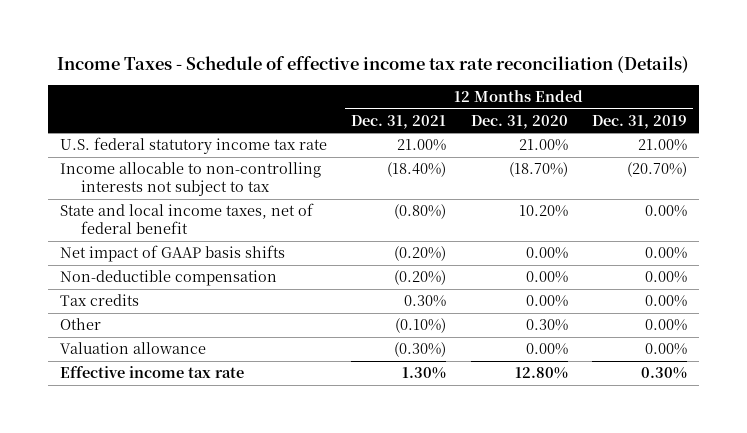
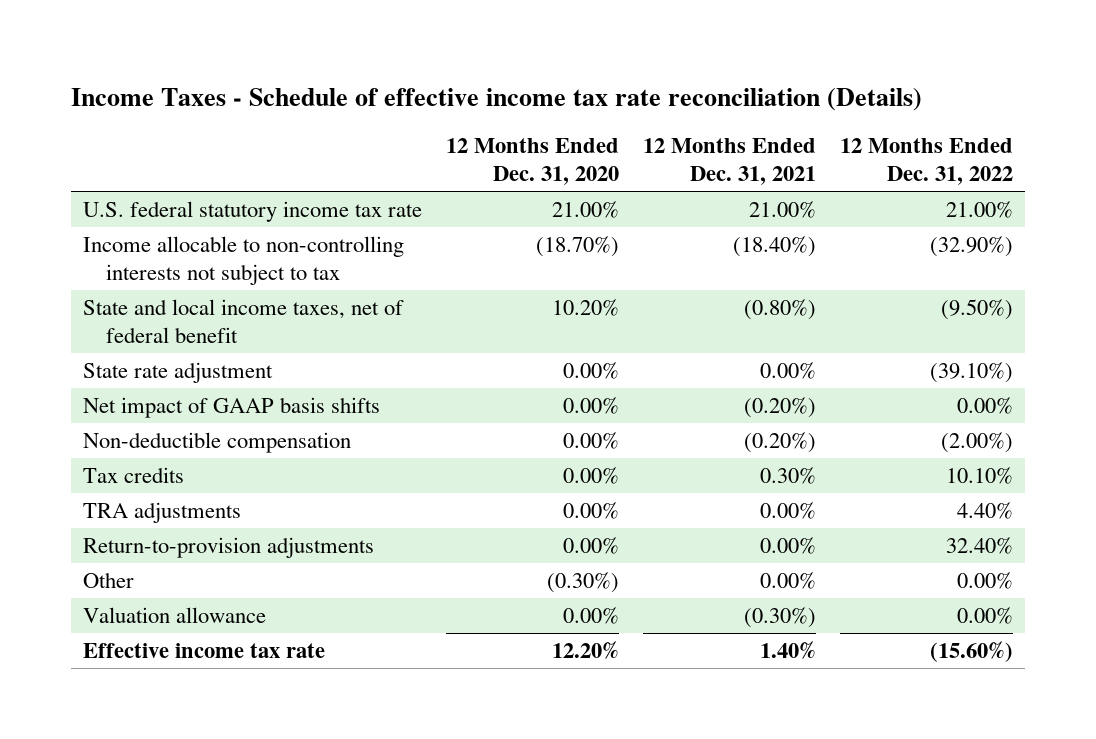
[591,114,687,129] Dec. 31, 2019 -> none
none -> [840,137,1014,186] 12 Months Ended Dec. 31, 2022
none -> [82,361,273,383] State rate adjustment
none -> [82,501,241,523] TRA adjustments
none -> [82,536,374,558] Return-to-provision adjustments
[395,318,447,334] (0.10%) -> [760,571,817,589] 0.00%
[525,319,568,332] 0.30% -> [546,571,619,593] (0.30%)
[402,367,447,380] 1.30% -> [760,640,817,659] 1.40%
[514,367,568,380] 12.80% -> [551,640,619,659] 12.20%

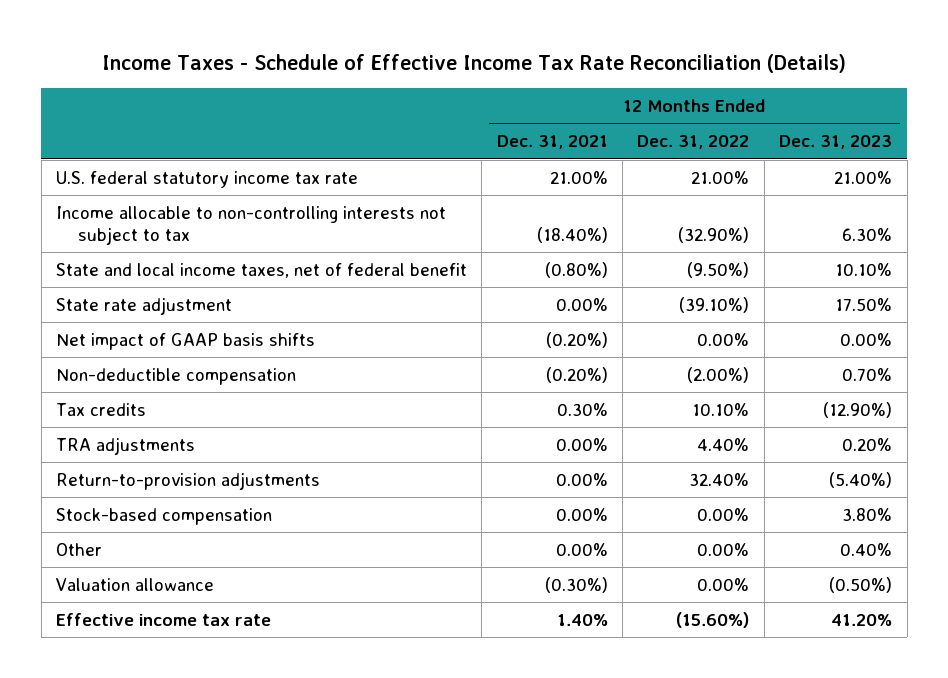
[70,87,922,111] Income Taxes - Schedule of effective income tax rate reconciliation (Details) -> [102,53,847,73] Income Taxes - Schedule of Effective Income Tax Rate Reconciliation (Details)
[445,137,619,186] 12 Months Ended Dec. 31, 2020 -> none
none -> [779,135,893,150] Dec. 31, 2023
none -> [56,507,273,525] Stock-based compensation

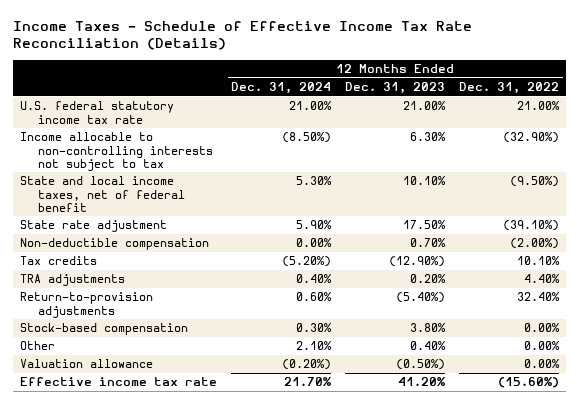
[496,135,608,150] Dec. 31, 2021 -> none
none -> [231,82,332,95] Dec. 31, 2024
[56,332,316,350] Net impact of GAAP basis shifts -> none

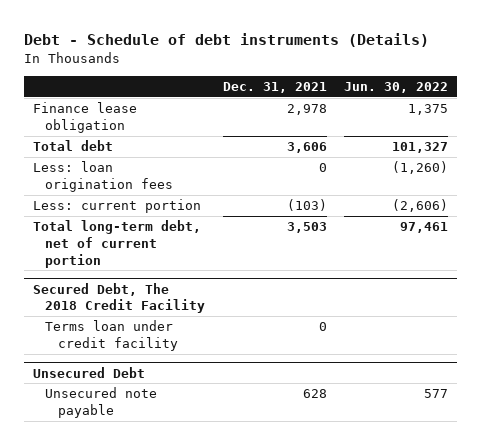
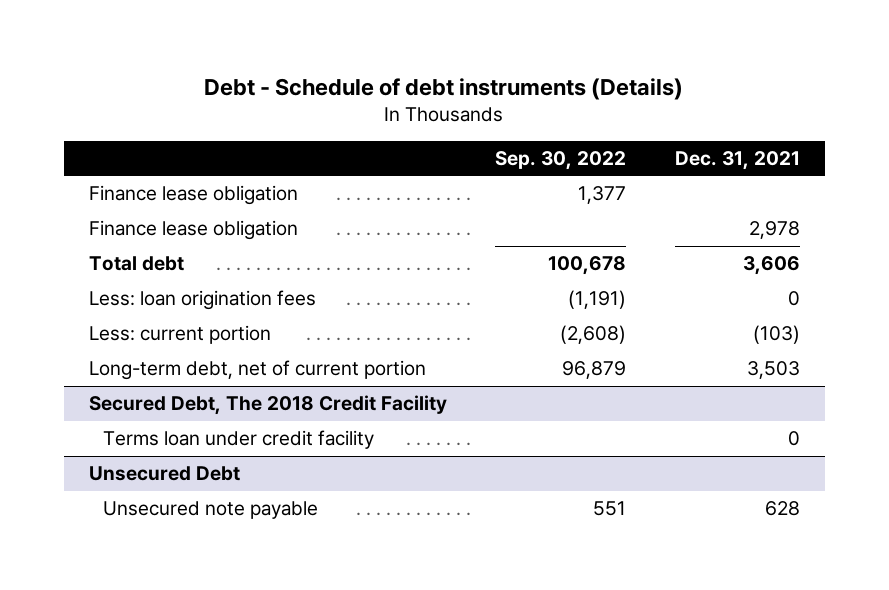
[344,82,449,94] Jun. 30, 2022 -> none
none -> [495,150,627,170] Sep. 30, 2022
none -> [88,185,298,206] Finance lease obligation
[33,220,202,268] Total long-term debt, net of current portion -> [88,360,426,381] Long-term debt, net of current portion

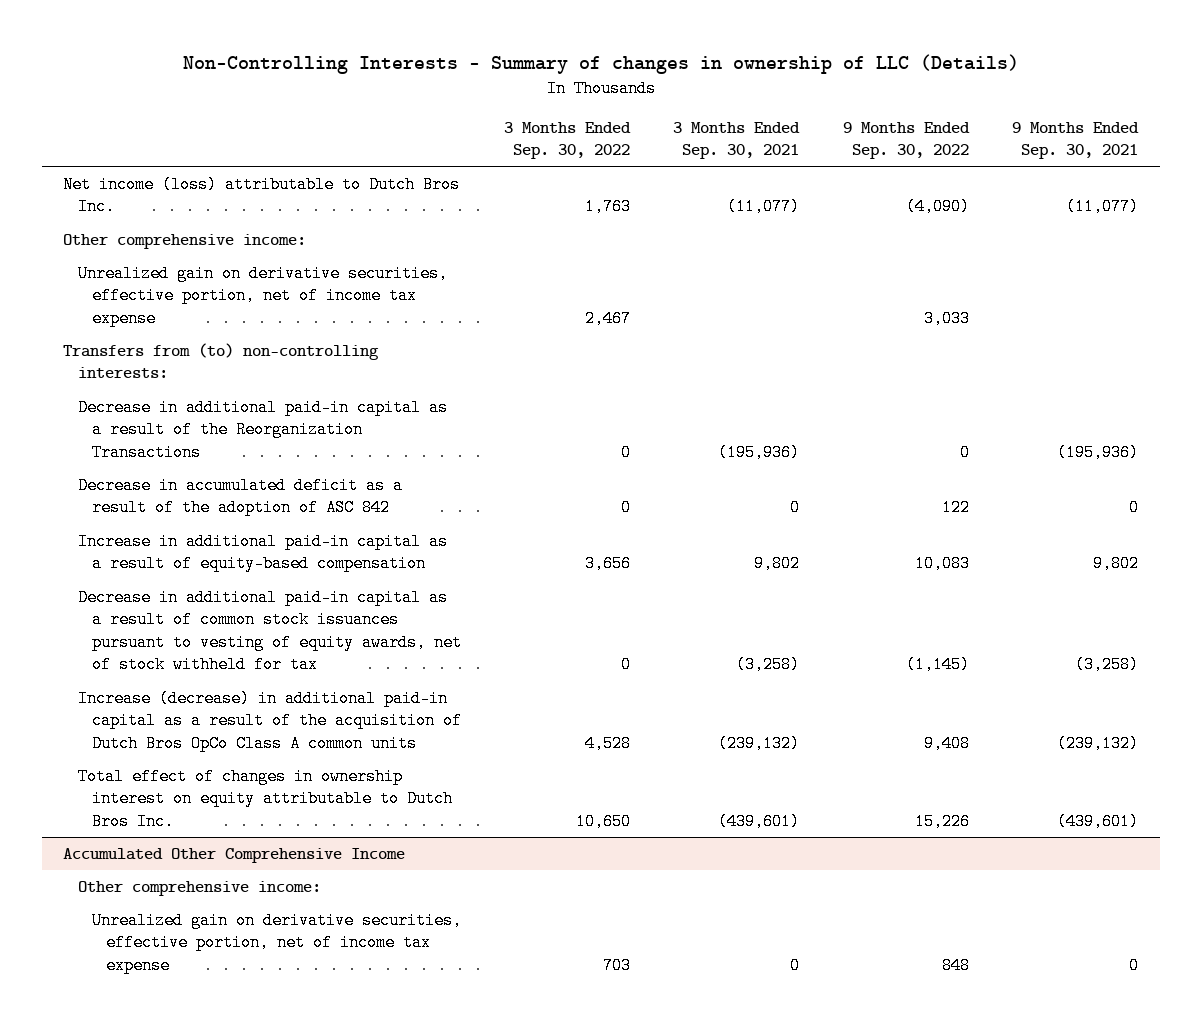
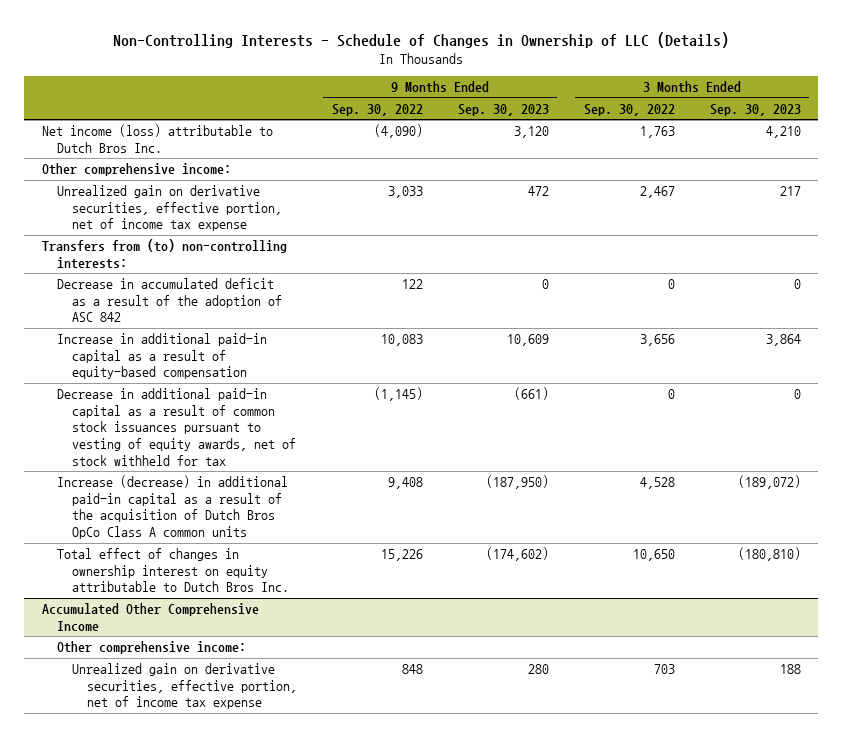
[182,54,1019,75] Non-Controlling Interests - Summary of changes in ownership of LLC (Details) -> [113,31,730,48] Non-Controlling Interests - Schedule of Changes in Ownership of LLC (Details)
[673,121,801,160] 3 Months Ended Sep. 30, 2021 -> none
[1011,121,1139,160] 9 Months Ended Sep. 30, 2021 -> none
none -> [457,103,549,116] Sep. 30, 2023
none -> [709,103,801,116] Sep. 30, 2023
[77,398,448,461] Decrease in additional paid-in capital as a result of the Reorganization Transactions -> none

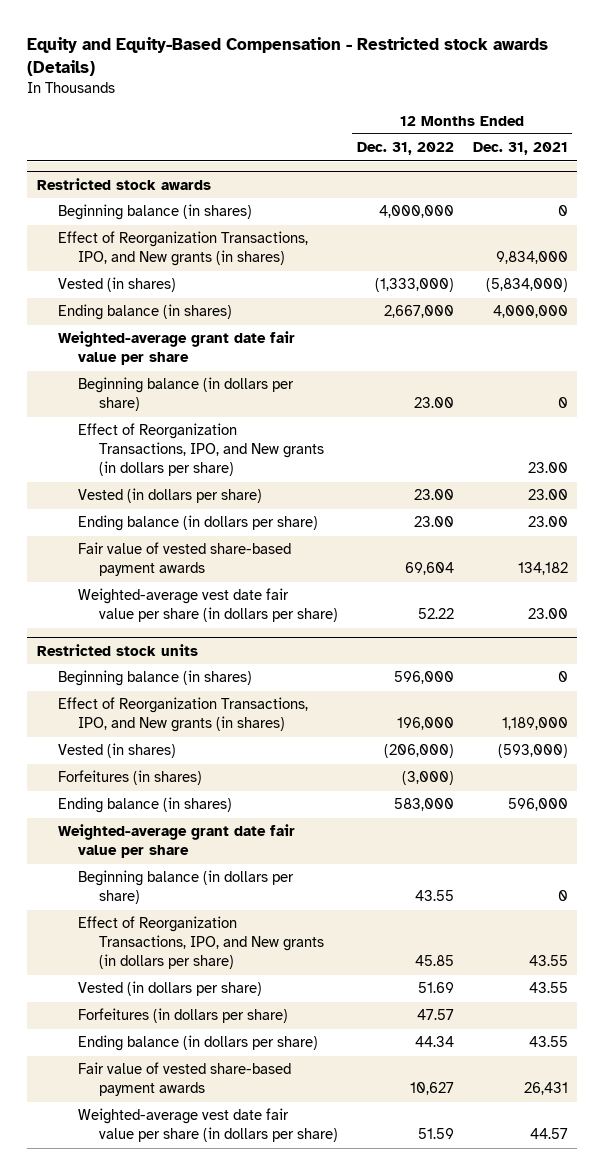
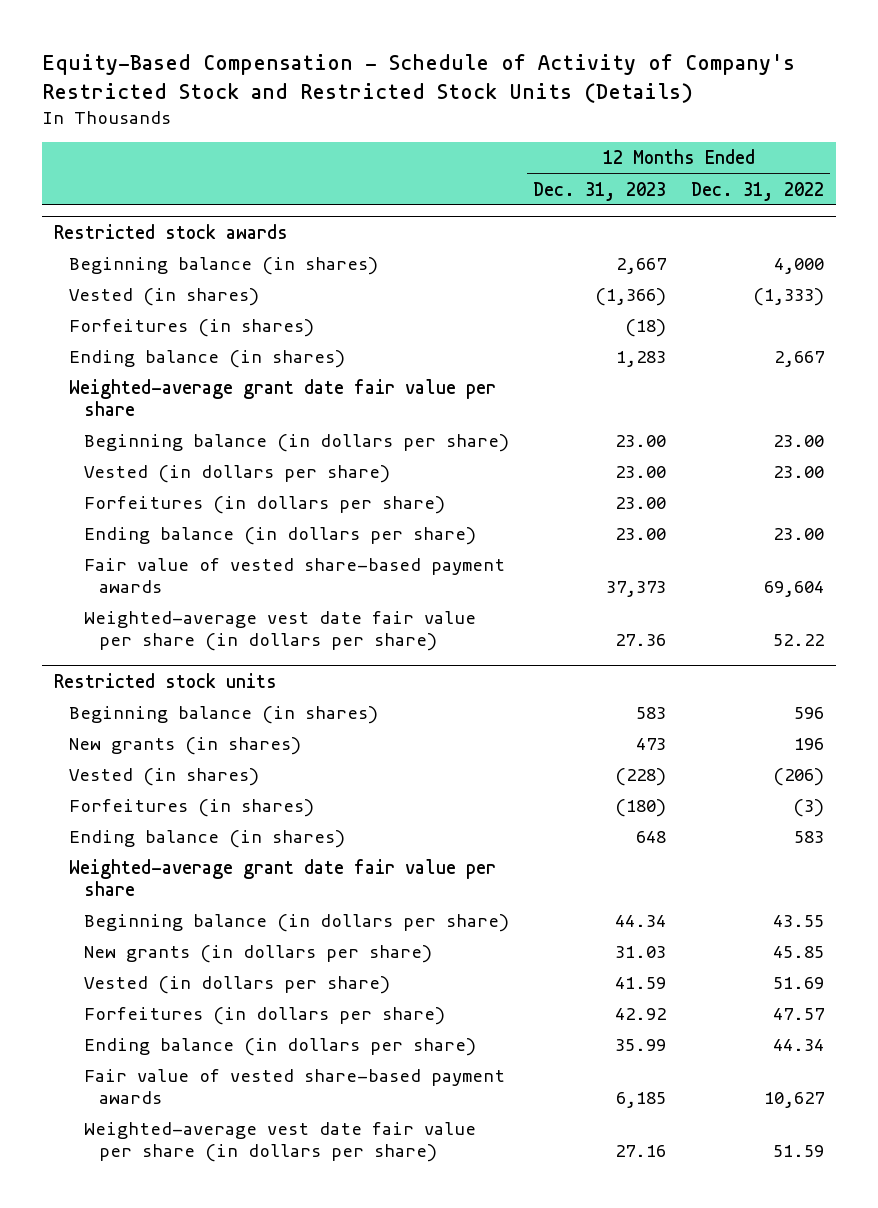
[27,37,549,76] Equity and Equity-Based Compensation - Restricted stock awards (Details) -> [41,54,795,103] Equity-Based Compensation - Schedule of Activity of Company's Restricted Stock and Restricted Stock Units (Details)
[472,142,568,156] Dec. 31, 2021 -> none
none -> [533,181,667,201] Dec. 31, 2023
[57,231,308,267] Effect of Reorganization Transactions, IPO, and New grants (in shares) -> none
[378,205,454,219] 4,000,000 -> [773,257,824,274] 4,000
[374,278,454,293] (1,333,000) -> [752,287,824,306] (1,333)
none -> [68,318,314,337] Forfeitures (in shares)
[383,305,454,319] 2,667,000 -> [773,350,824,367] 2,667
[78,423,325,477] Effect of Reorganization Transactions, IPO, and New grants (in dollars per share) -> none
none -> [84,495,446,514] Forfeitures (in dollars per share)
[393,671,454,685] 596,000 -> [793,706,824,719] 596
[57,697,308,733] Effect of Reorganization Transactions, IPO, and New grants (in shares) -> [68,736,301,755] New grants (in shares)
[396,717,454,731] 196,000 -> [793,737,824,750] 196
[383,744,454,759] (206,000) -> [772,767,824,786] (206)
[401,771,454,786] (3,000) -> [792,798,824,817] (3)
[393,798,454,812] 583,000 -> [793,830,824,843] 583
[78,916,325,970] Effect of Reorganization Transactions, IPO, and New grants (in dollars per share) -> [84,944,433,963] New grants (in dollars per share)

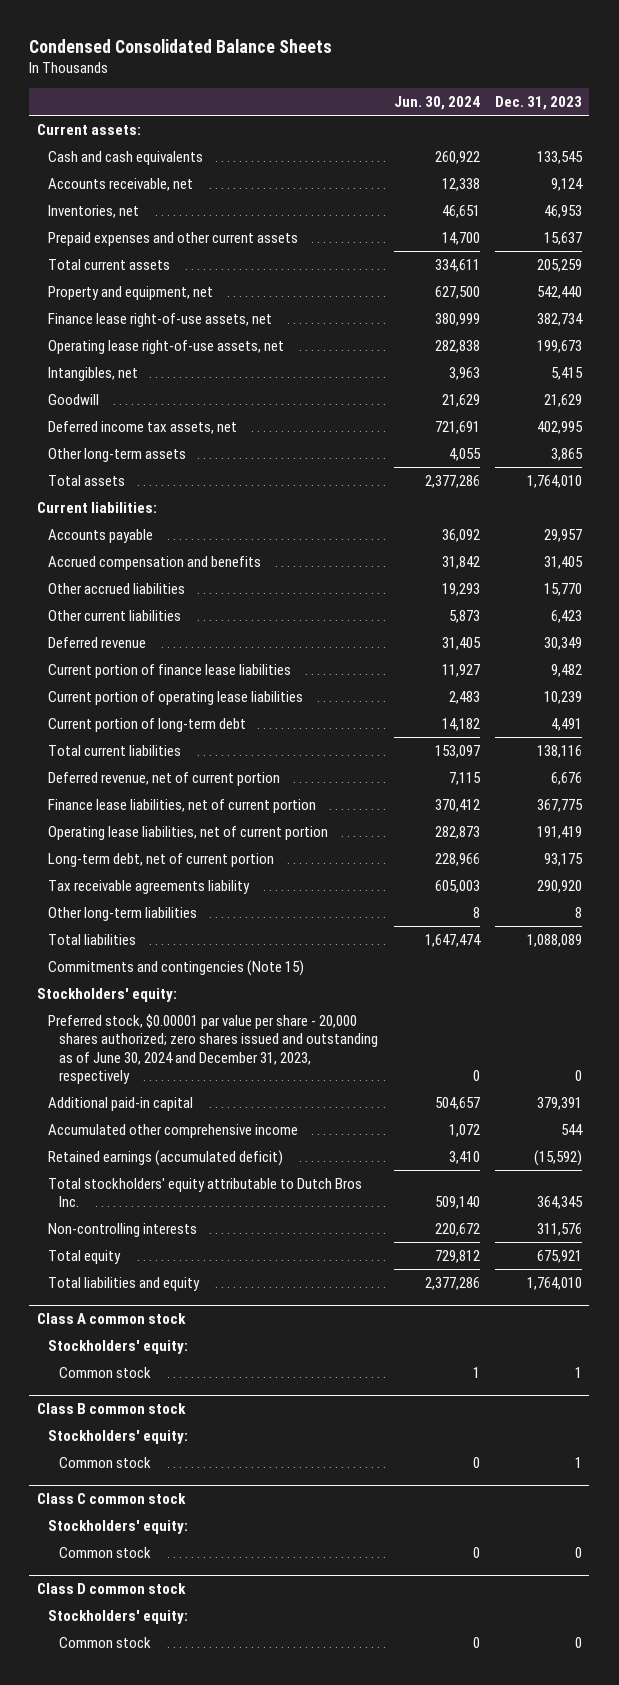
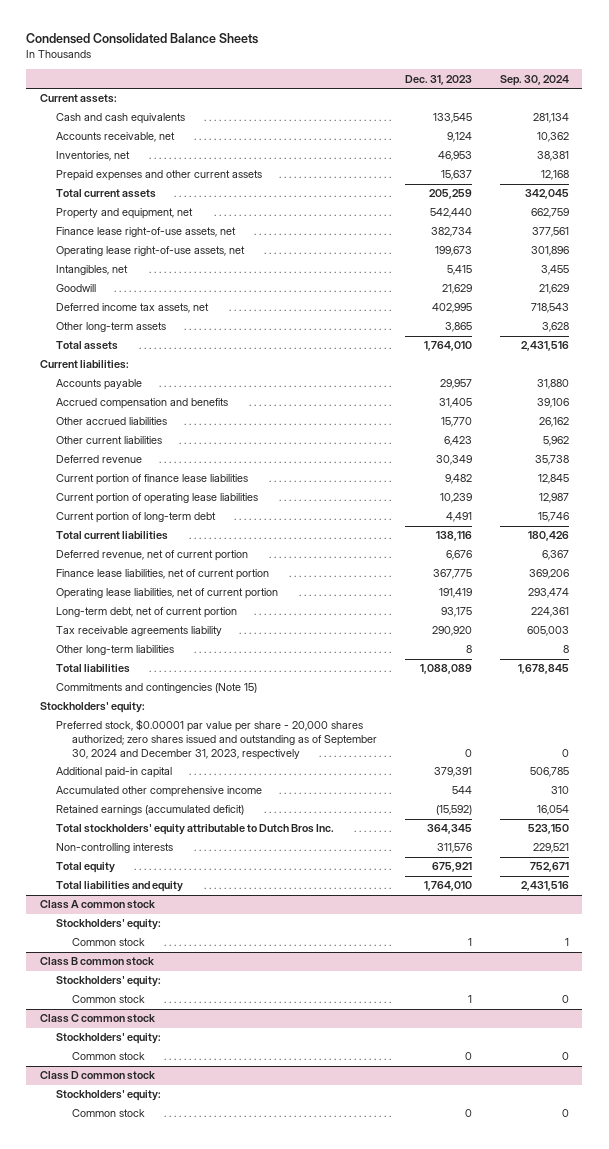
[393,95,480,110] Jun. 30, 2024 -> none
none -> [499,74,569,86] Sep. 30, 2024
[48,1013,379,1085] Preferred stock, $0.00001 par value per share - 20,000 shares authorized; zero shares issued and outstanding as of June 30, 2024 and December 31, 2023, respectively -> [56,719,378,760] Preferred stock, $0.00001 par value per share - 20,000 shares authorized; zero shares issued and outstanding as of September 30, 2024 and December 31, 2023, respectively

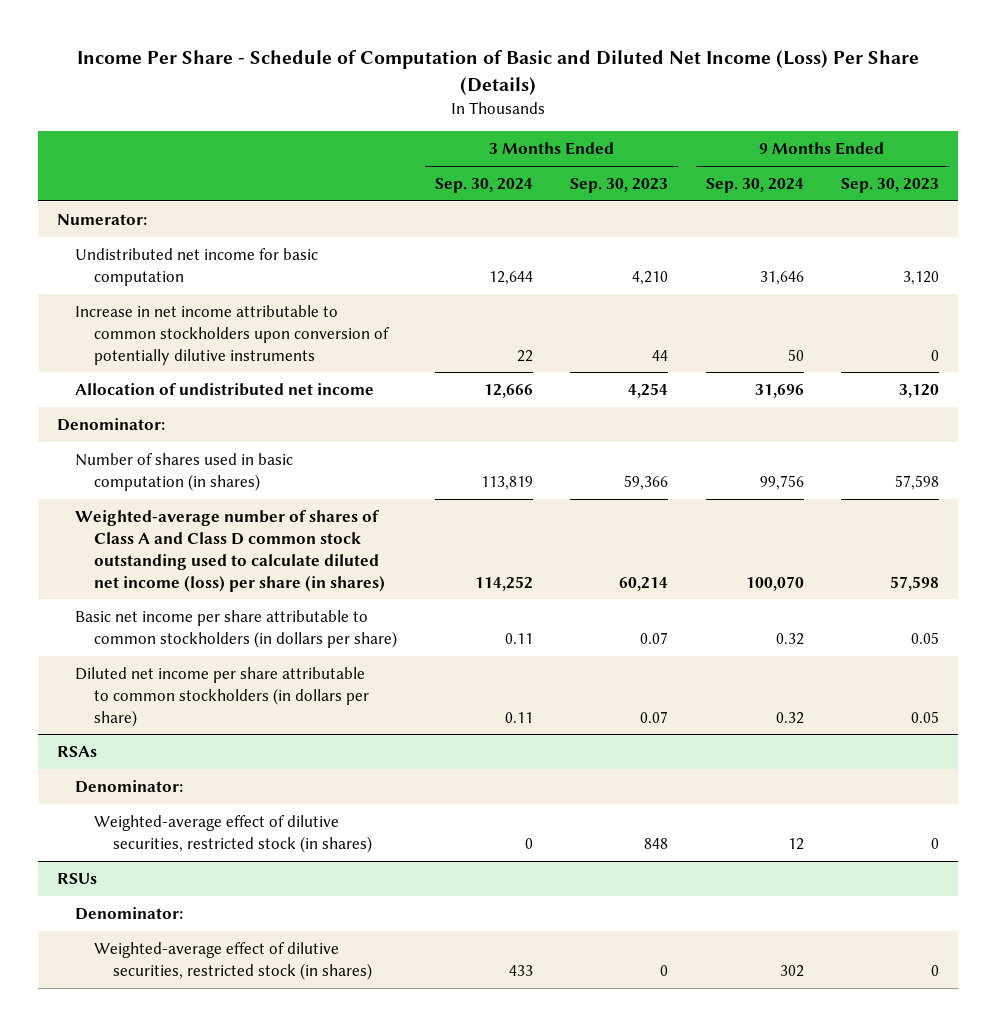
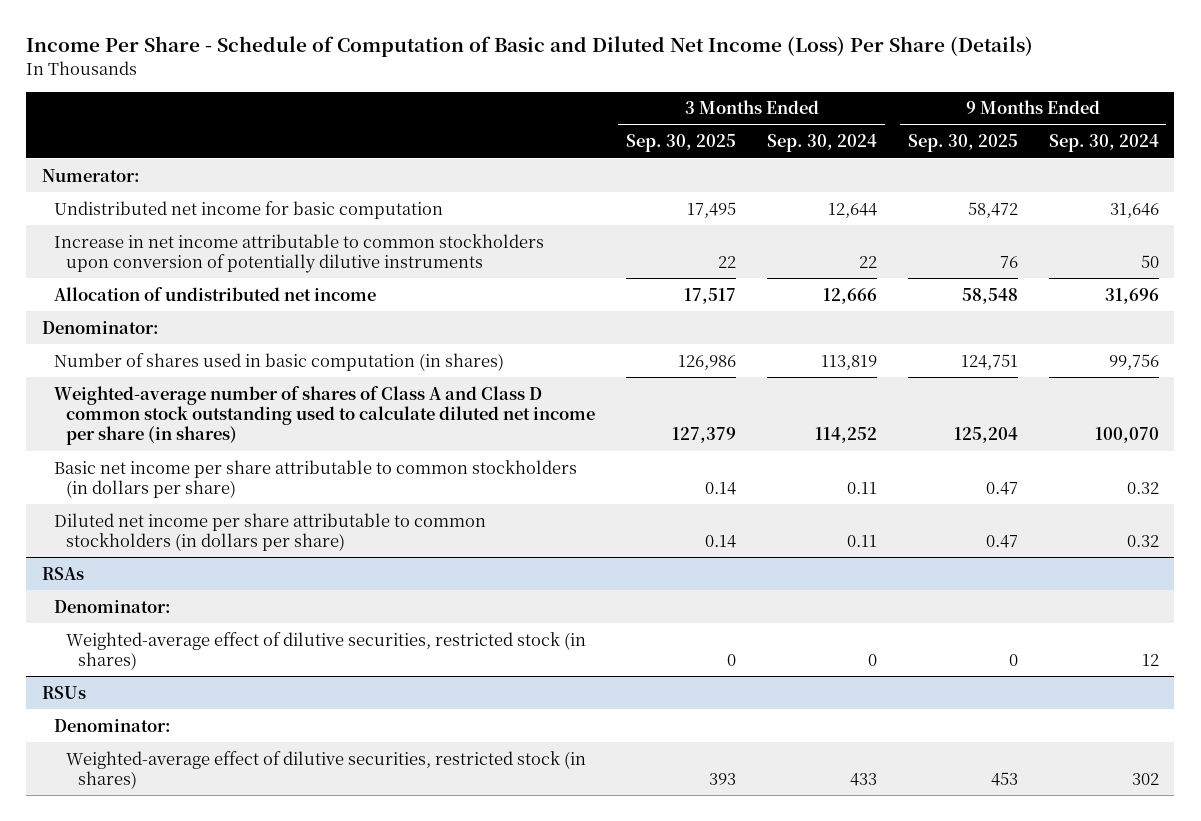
[570,177,669,193] Sep. 30, 2023 -> none
[841,177,940,193] Sep. 30, 2023 -> none
none -> [626,134,737,153] Sep. 30, 2025
none -> [907,134,1018,153] Sep. 30, 2025
[75,509,386,592] Weighted-average number of shares of Class A and Class D common stock outstanding used to calculate diluted net income (loss) per share (in shares) -> [54,385,596,446] Weighted-average number of shares of Class A and Class D common stock outstanding used to calculate diluted net income per share (in shares)

